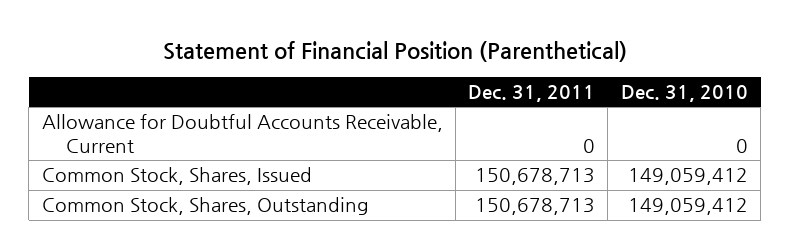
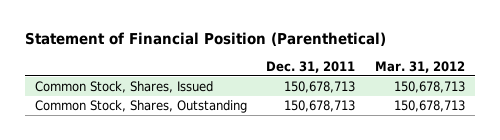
[620,84,748,102] Dec. 31, 2010 -> none
none -> [374,61,465,74] Mar. 31, 2012
[41,114,443,153] Allowance for Doubtful Accounts Receivable, Current -> none

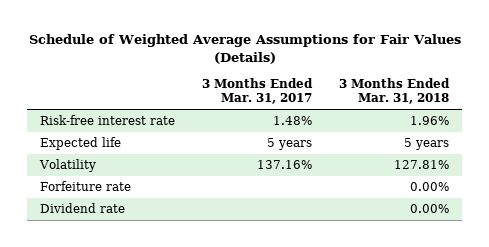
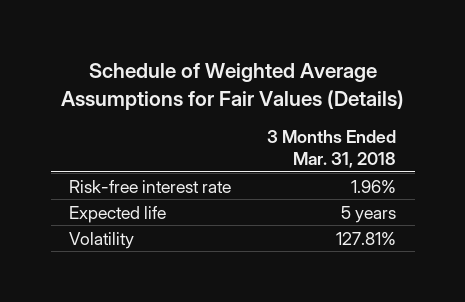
[202,78,314,105] 3 Months Ended Mar. 31, 2017 -> none
[40,181,132,192] Forfeiture rate -> none
[40,203,126,214] Dividend rate -> none

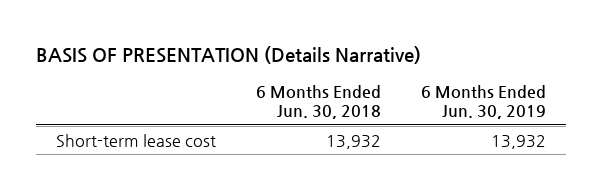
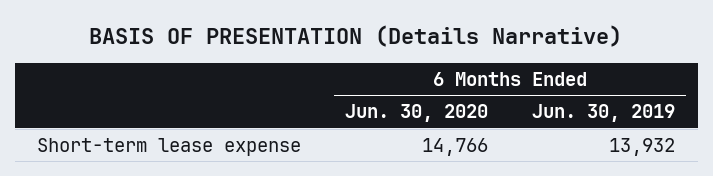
[255,85,381,120] 6 Months Ended Jun. 30, 2018 -> none
none -> [345,104,489,123] Jun. 30, 2020
[56,133,217,147] Short-term lease cost -> [37,137,302,156] Short-term lease expense

